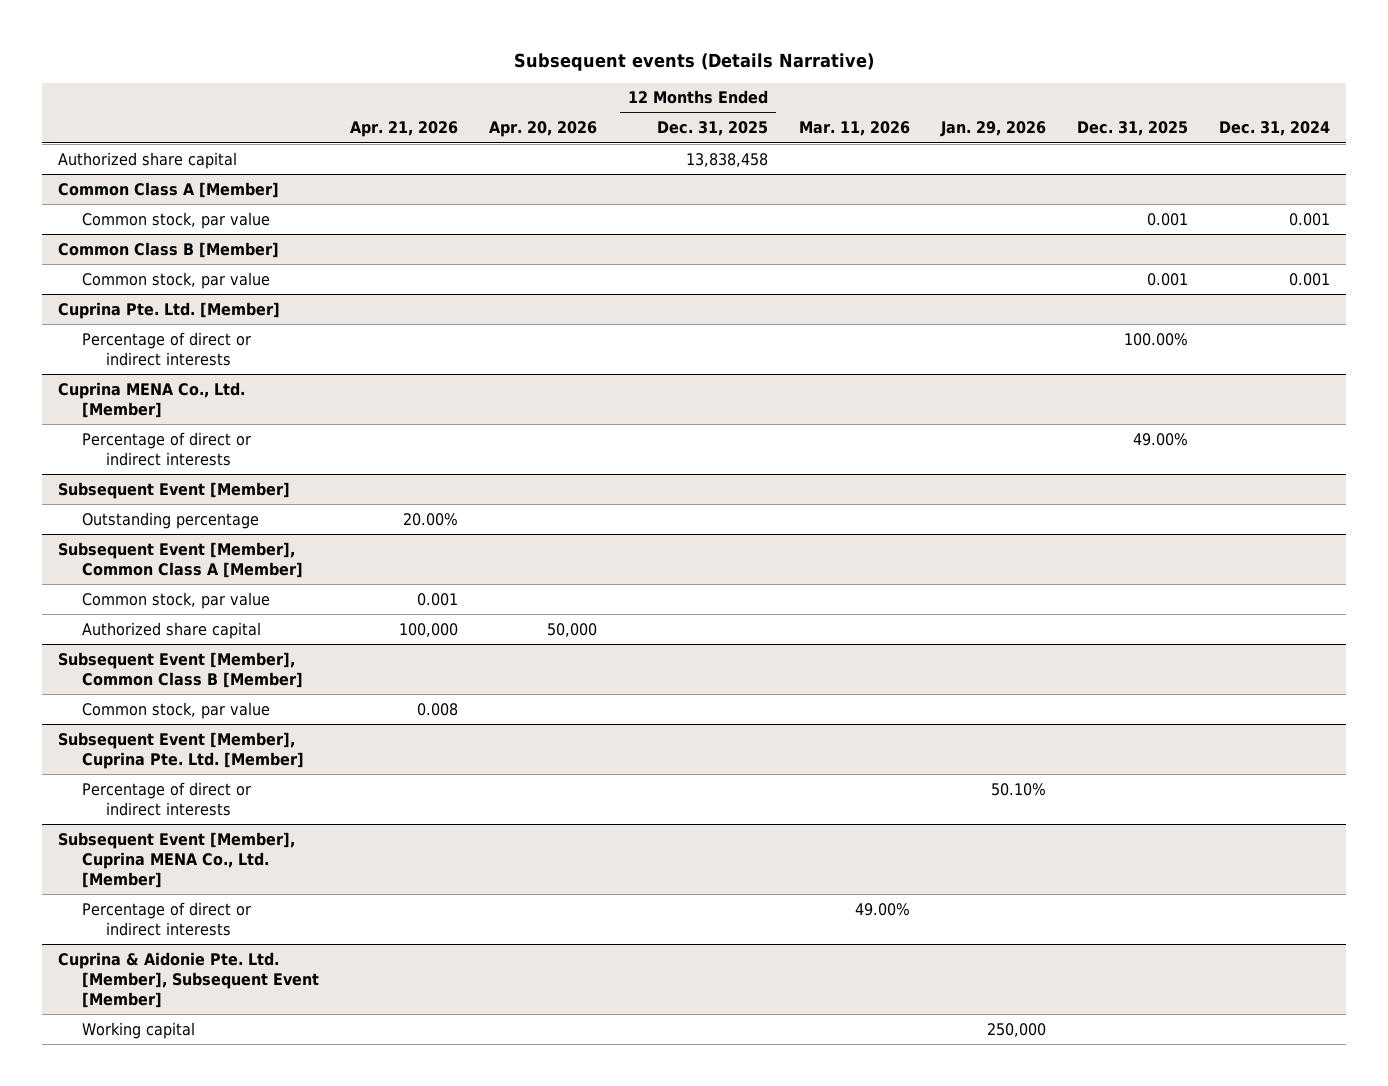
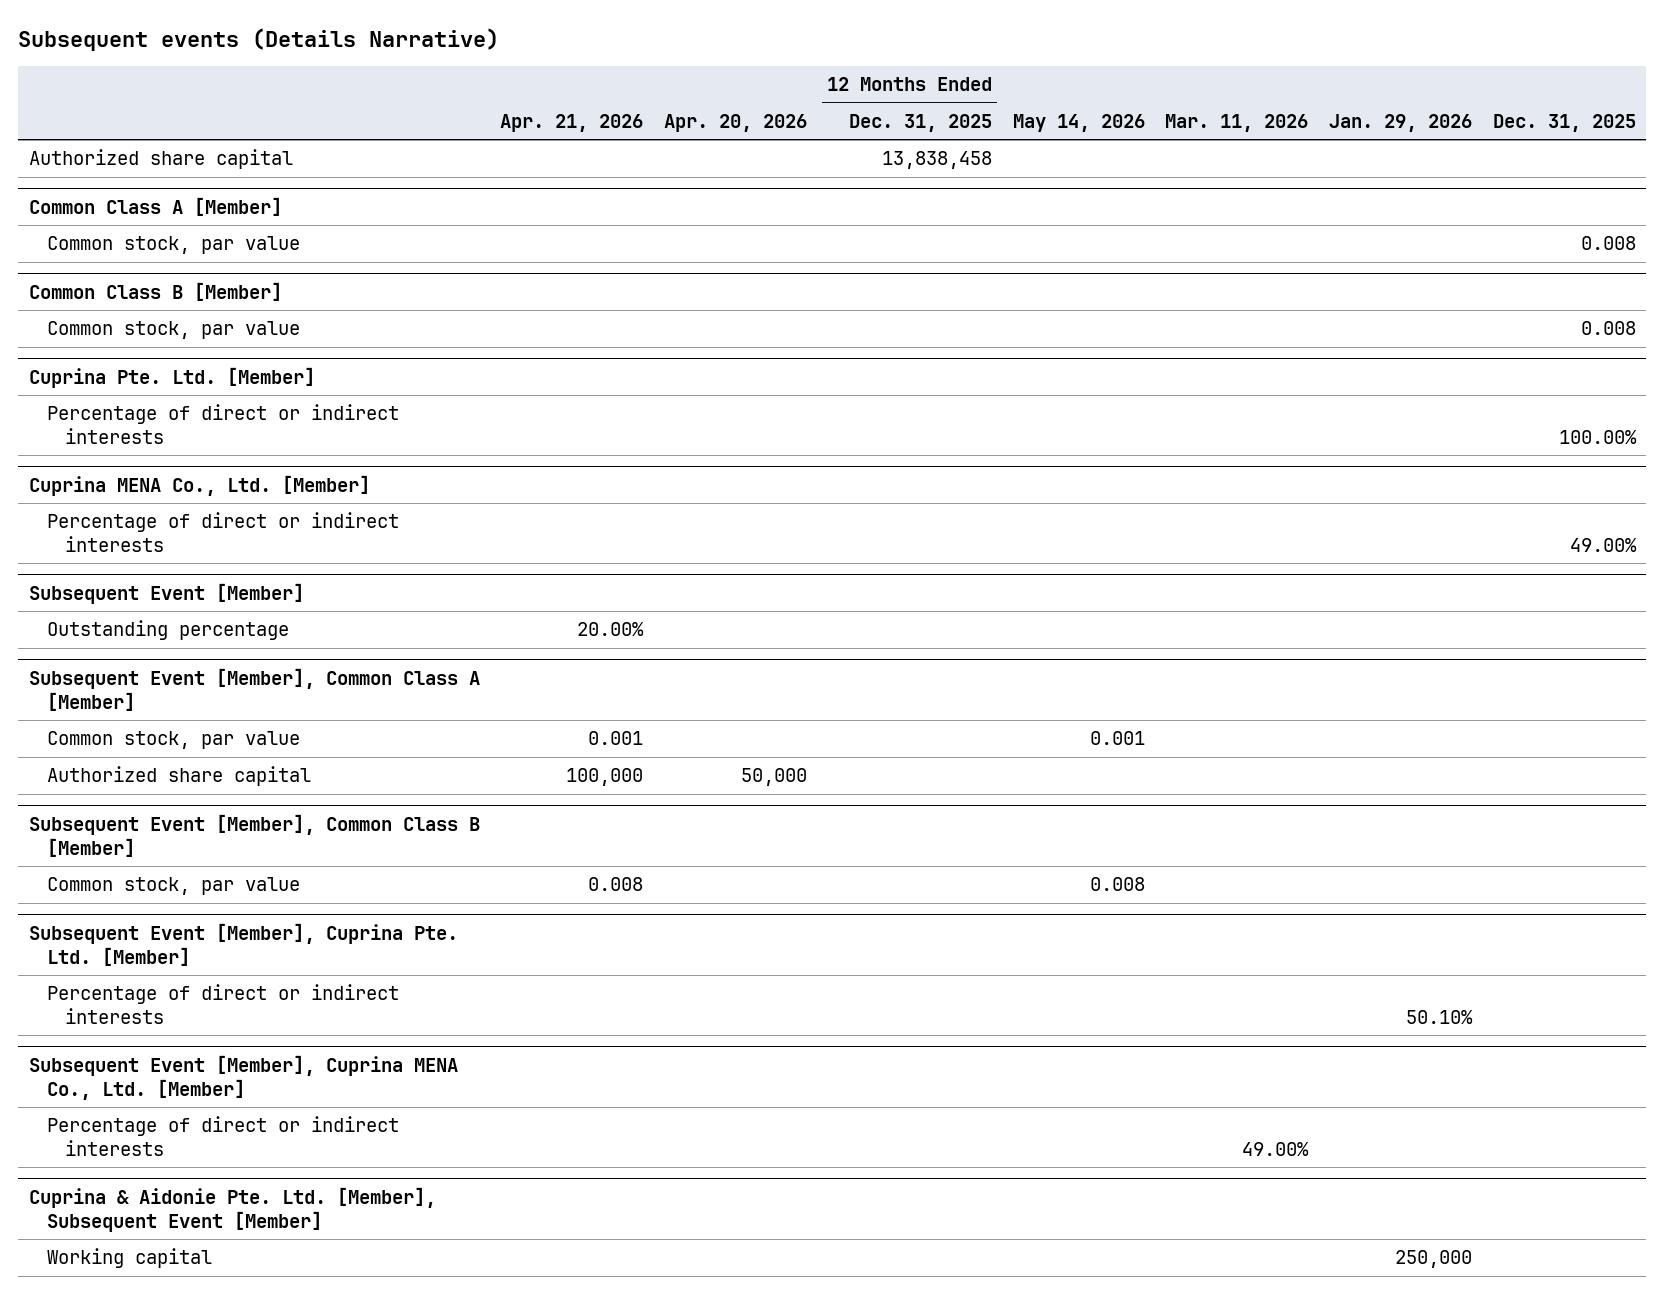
[1219,121,1331,137] Dec. 31, 2024 -> none
none -> [1012,113,1145,132] May 14, 2026
[1147,212,1189,226] 0.001 -> [1580,236,1636,251] 0.008
[1147,272,1189,286] 0.001 -> [1580,321,1636,336] 0.008

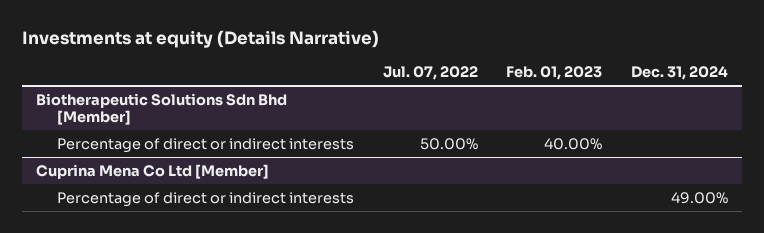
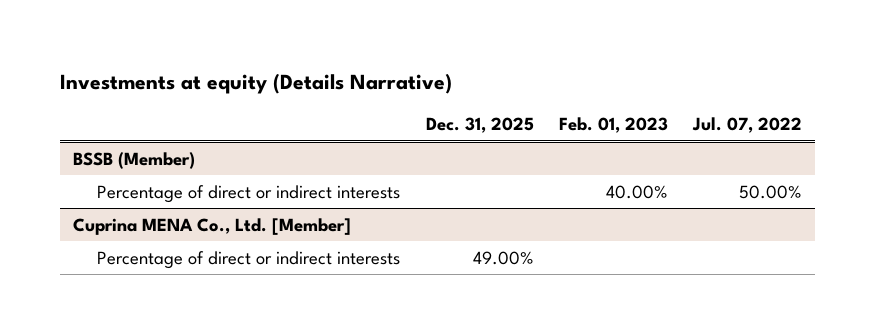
[631,66,729,81] Dec. 31, 2024 -> none
none -> [425,117,534,134] Dec. 31, 2025
[35,92,287,125] Biotherapeutic Solutions Sdn Bhd [Member] -> [72,151,195,169] BSSB (Member)
[35,163,269,179] Cuprina Mena Co Ltd [Member] -> [72,217,351,235] Cuprina MENA Co., Ltd. [Member]

